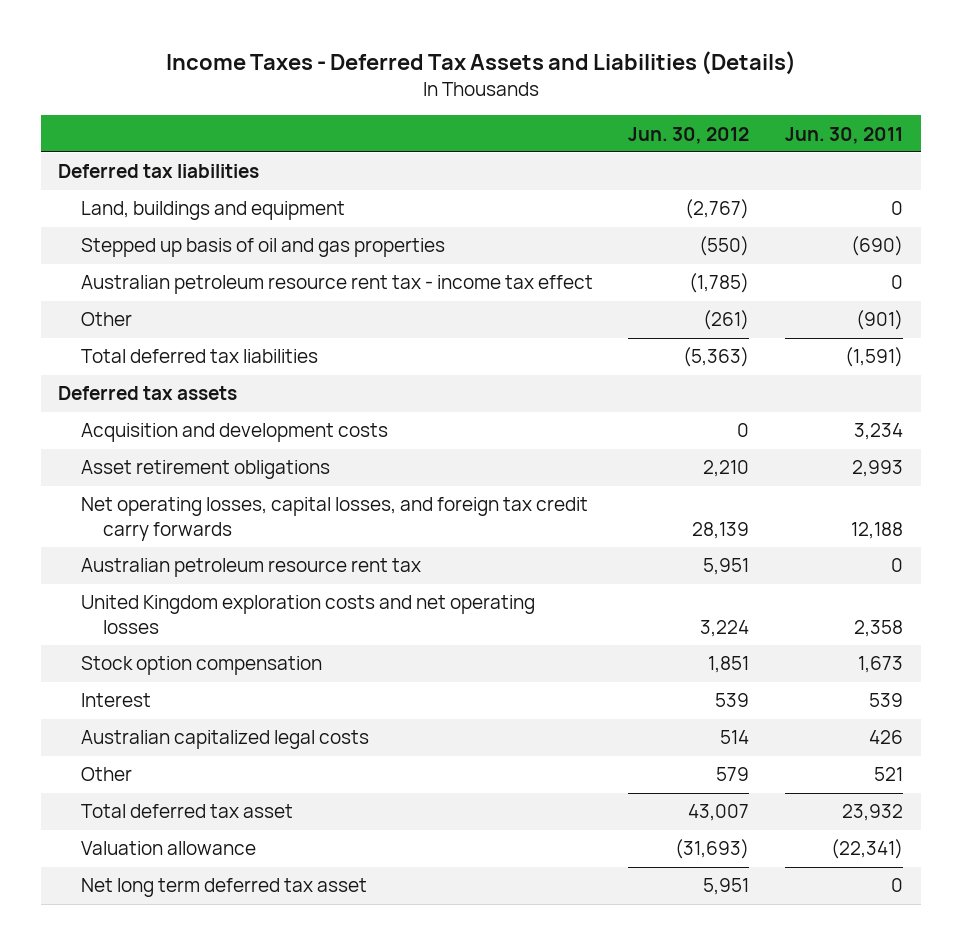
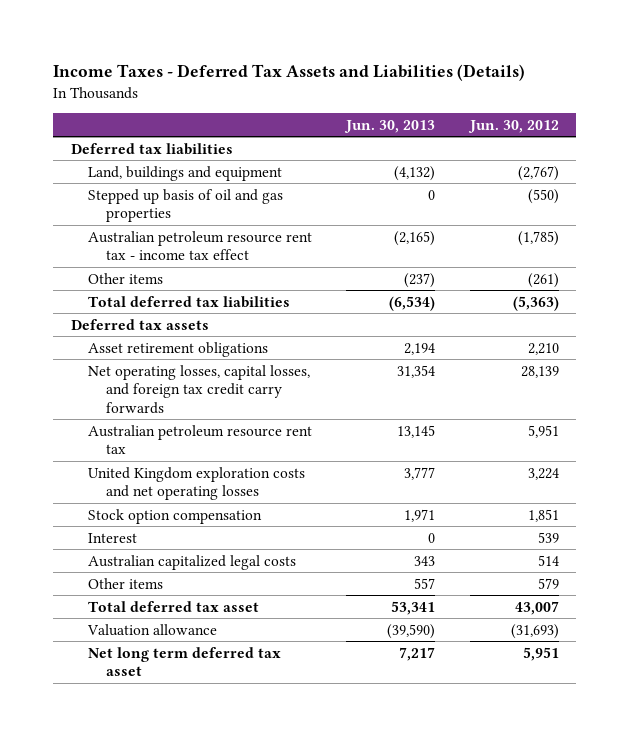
[784,126,903,144] Jun. 30, 2011 -> none
none -> [344,119,436,133] Jun. 30, 2013
[80,312,132,327] Other -> [88,272,164,284] Other items
[80,423,388,443] Acquisition and development costs -> none
[80,767,132,782] Other -> [88,577,164,589] Other items

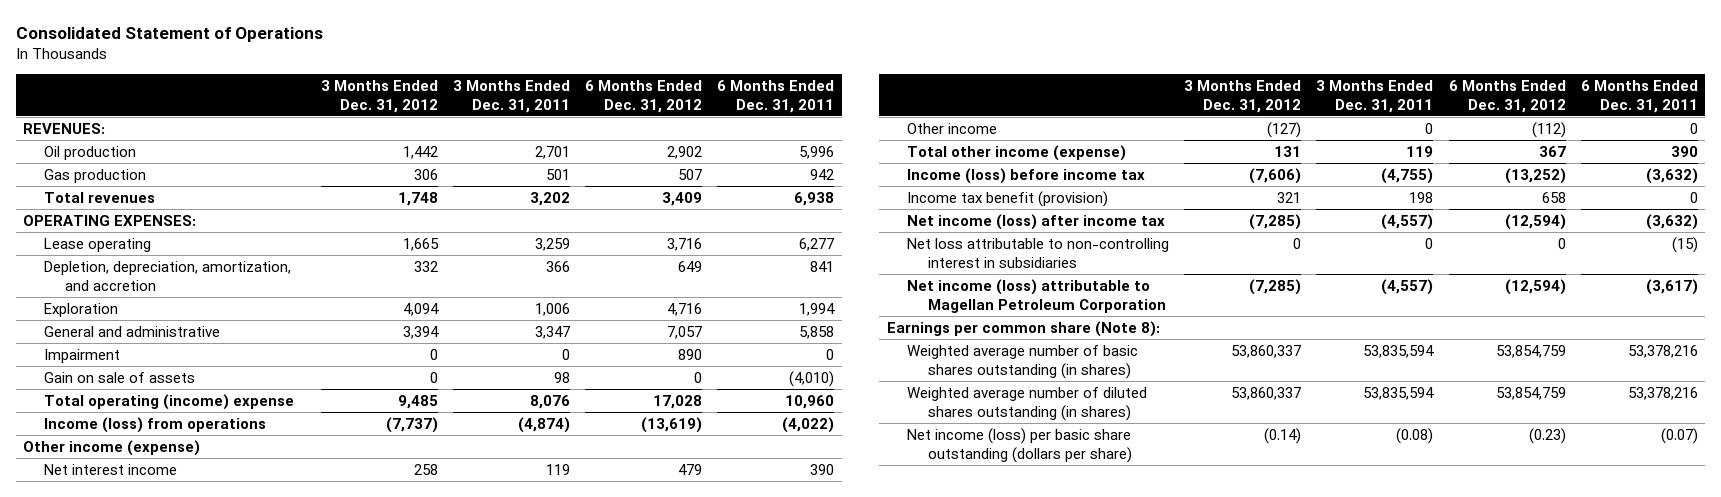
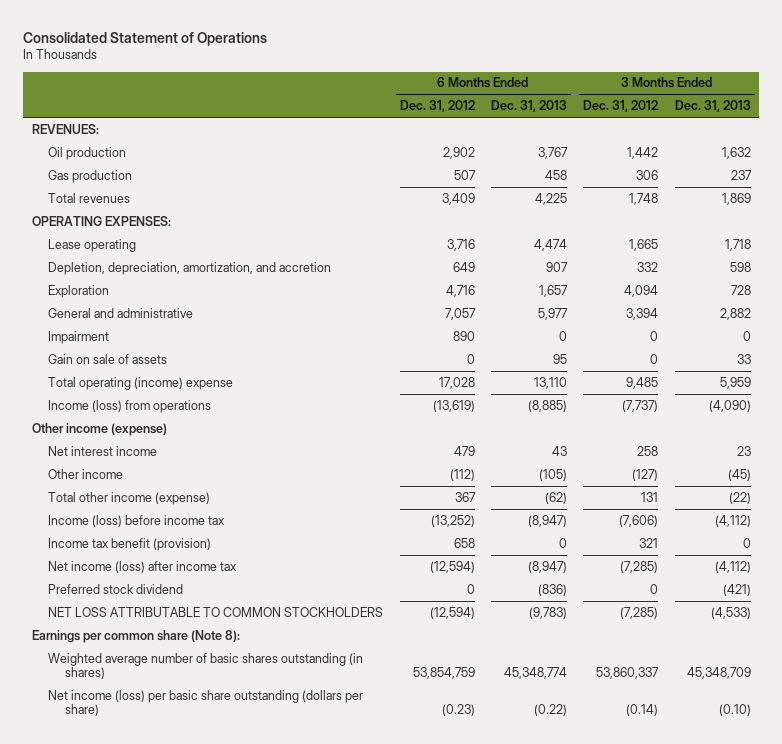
[453,79,571,113] 3 Months Ended Dec. 31, 2011 -> none
[717,79,835,113] 6 Months Ended Dec. 31, 2011 -> none
none -> [490,100,567,113] Dec. 31, 2013
none -> [674,100,751,113] Dec. 31, 2013
[907,237,1170,268] Net loss attributable to non-controlling interest in subsidiaries -> none
none -> [48,583,184,594] Preferred stock dividend
[907,278,1167,313] Net income (loss) attributable to Magellan Petroleum Corporation -> [48,606,384,617] NET LOSS ATTRIBUTABLE TO COMMON STOCKHOLDERS
[907,386,1148,421] Weighted average number of diluted shares outstanding (in shares) -> none

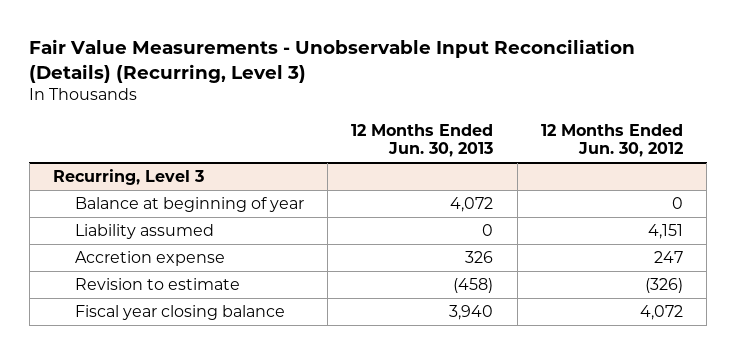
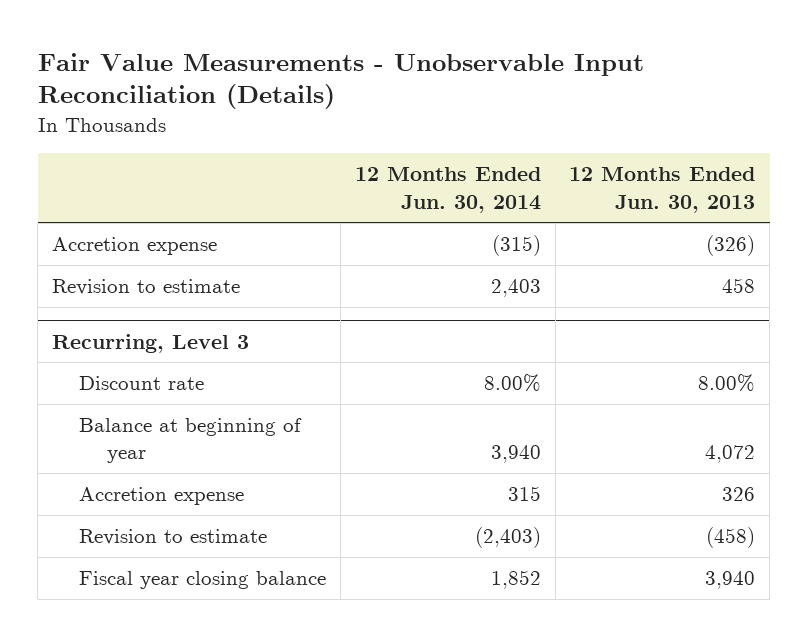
[29,38,636,83] Fair Value Measurements - Unobservable Input Reconciliation (Details) (Recurring, Level 3) -> [37,52,644,110] Fair Value Measurements - Unobservable Input Reconciliation (Details)
[540,123,683,158] 12 Months Ended Jun. 30, 2012 -> none
none -> [354,167,541,213] 12 Months Ended Jun. 30, 2014
none -> [51,237,217,256] Accretion expense
none -> [51,279,240,296] Revision to estimate
none -> [79,376,205,391] Discount rate
[75,224,215,240] Liability assumed -> none

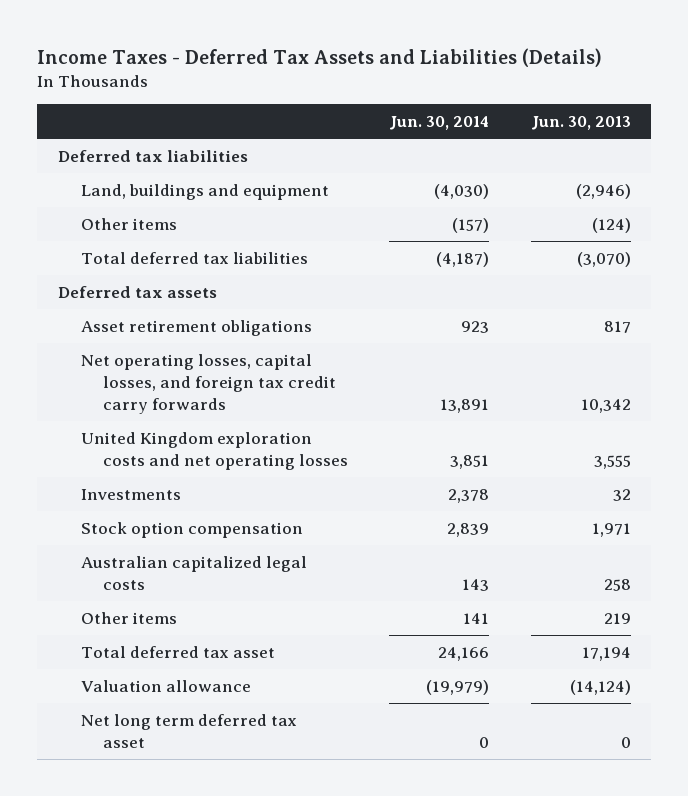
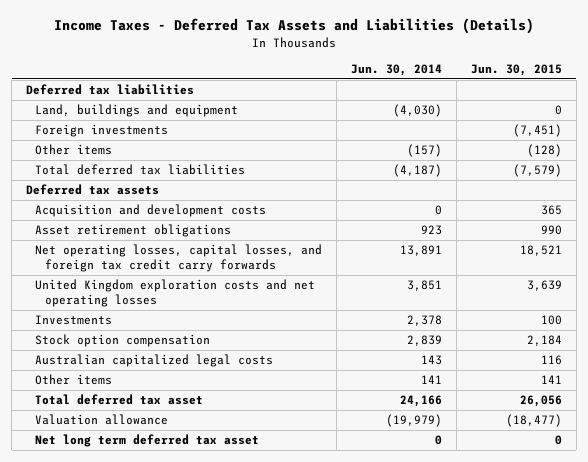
[530,115,631,130] Jun. 30, 2013 -> none
none -> [470,63,562,76] Jun. 30, 2015
none -> [35,124,169,138] Foreign investments
none -> [35,204,267,218] Acquisition and development costs

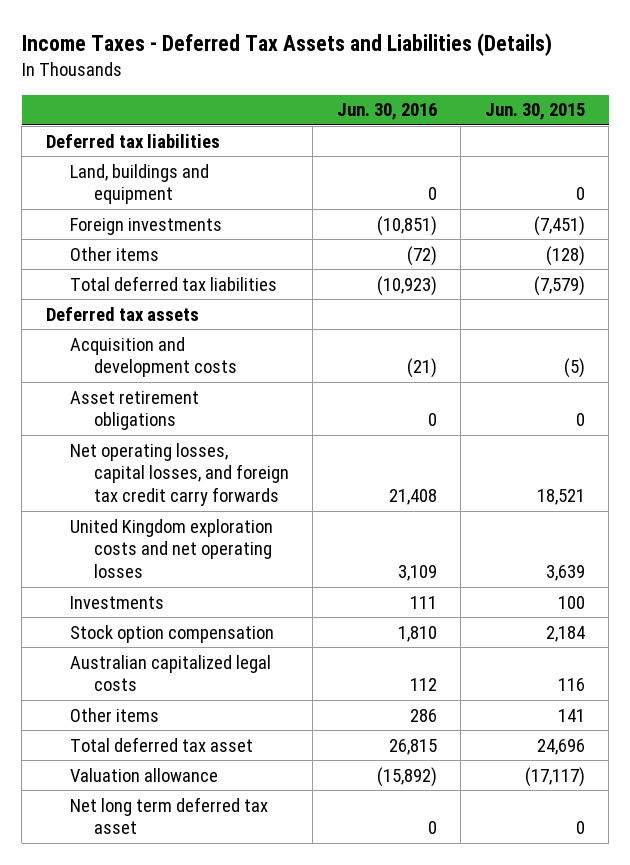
[351,63,443,76] Jun. 30, 2014 -> none
none -> [336,103,437,121] Jun. 30, 2016
[540,205,562,216] 365 -> [563,358,585,379] (5)
[540,225,562,236] 990 -> [575,413,585,427] 0
[519,395,562,408] 26,056 -> [536,738,585,755] 24,696
[505,414,562,428] (18,477) -> [524,766,585,787] (17,117)

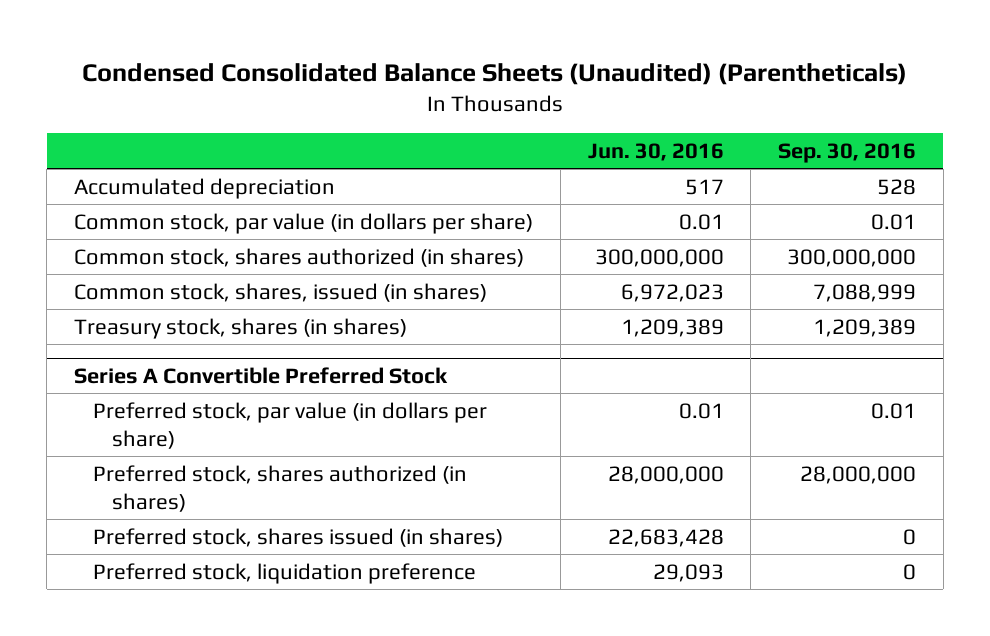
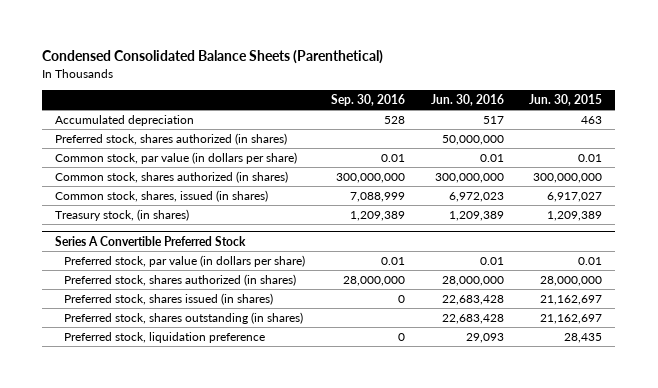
[82,62,908,85] Condensed Consolidated Balance Sheets (Unaudited) (Parentheticals) -> [42,50,384,65] Condensed Consolidated Balance Sheets (Parenthetical)
none -> [529,93,603,106] Jun. 30, 2015
none -> [55,132,288,145] Preferred stock, shares authorized (in shares)
[73,317,407,339] Treasury stock, shares (in shares) -> [55,208,190,221] Treasury stock, (in shares)
none -> [64,311,304,324] Preferred stock, shares outstanding (in shares)

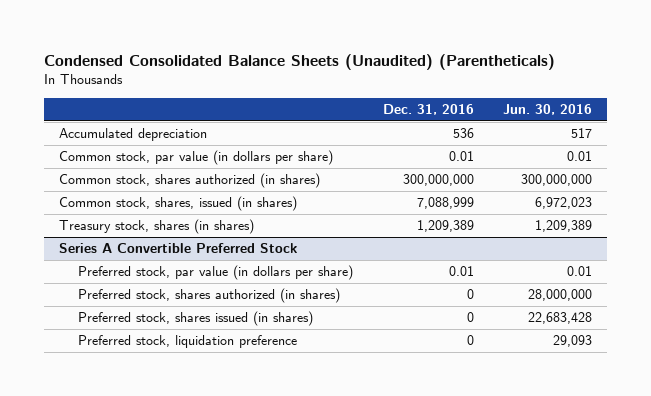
[42,50,384,65] Condensed Consolidated Balance Sheets (Parenthetical) -> [44,53,556,70] Condensed Consolidated Balance Sheets (Unaudited) (Parentheticals)
[330,93,405,106] Sep. 30, 2016 -> none
[529,93,603,106] Jun. 30, 2015 -> none
none -> [382,104,474,116] Dec. 31, 2016
[55,132,288,145] Preferred stock, shares authorized (in shares) -> none
[55,208,190,221] Treasury stock, (in shares) -> [58,219,254,235] Treasury stock, shares (in shares)
[64,311,304,324] Preferred stock, shares outstanding (in shares) -> none

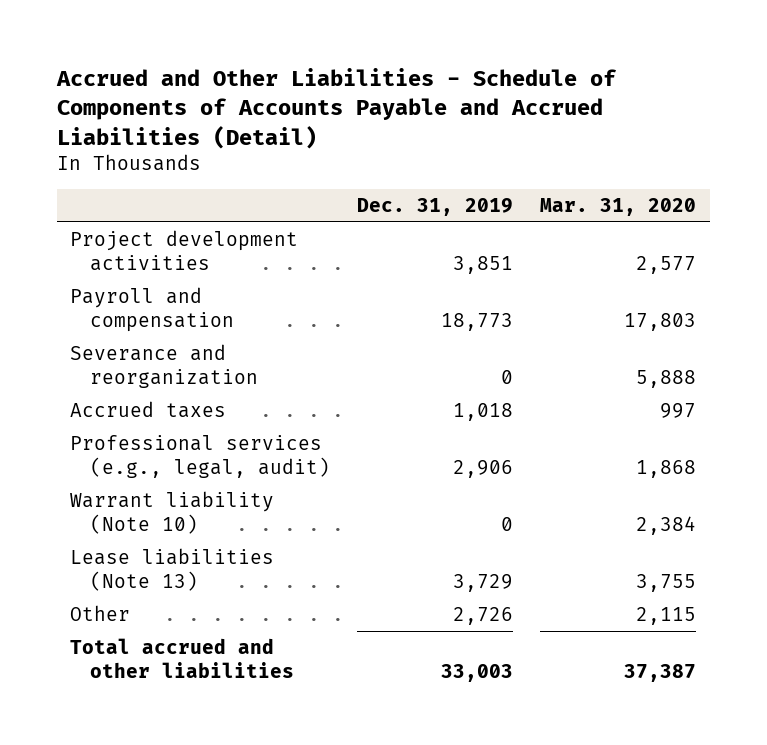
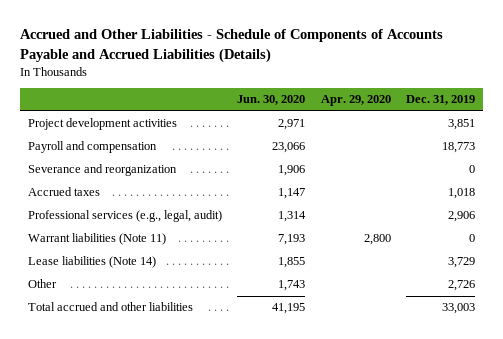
[55,68,617,149] Accrued and Other Liabilities - Schedule of Components of Accounts Payable and Accrued Liabilities (Detail) -> [19,29,443,63] Accrued and Other Liabilities - Schedule of Components of Accounts Payable and Accrued Liabilities (Details)
[540,197,697,216] Mar. 31, 2020 -> none
none -> [237,95,306,106] Jun. 30, 2020
none -> [320,95,391,107] Apr. 29, 2020
[70,490,275,535] Warrant liability (Note 10) -> [27,233,166,246] Warrant liabilities (Note 11)
[70,547,275,592] Lease liabilities (Note 13) -> [27,256,156,269] Lease liabilities (Note 14)

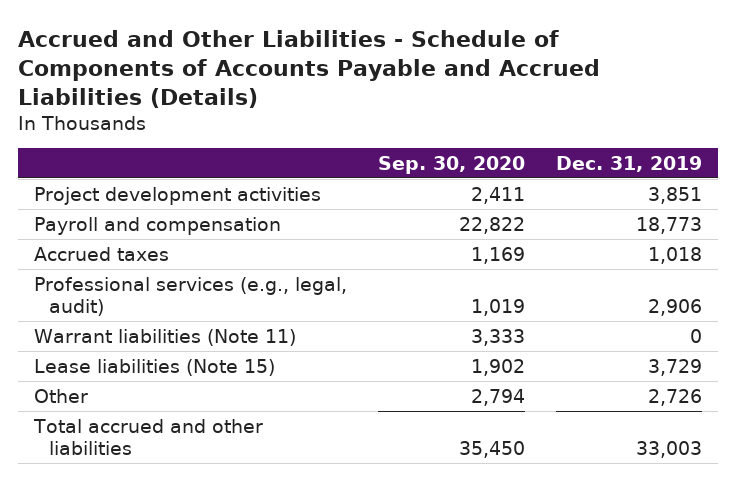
[237,95,306,106] Jun. 30, 2020 -> none
[320,95,391,107] Apr. 29, 2020 -> none
none -> [378,155,526,174] Sep. 30, 2020
[27,164,177,177] Severance and reorganization -> none
[27,256,156,269] Lease liabilities (Note 14) -> [34,358,276,376] Lease liabilities (Note 15)

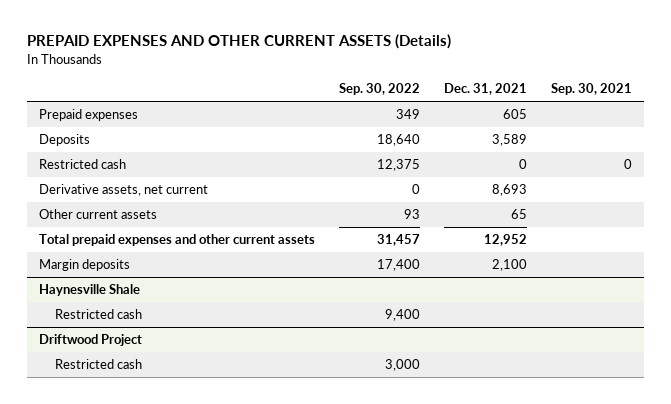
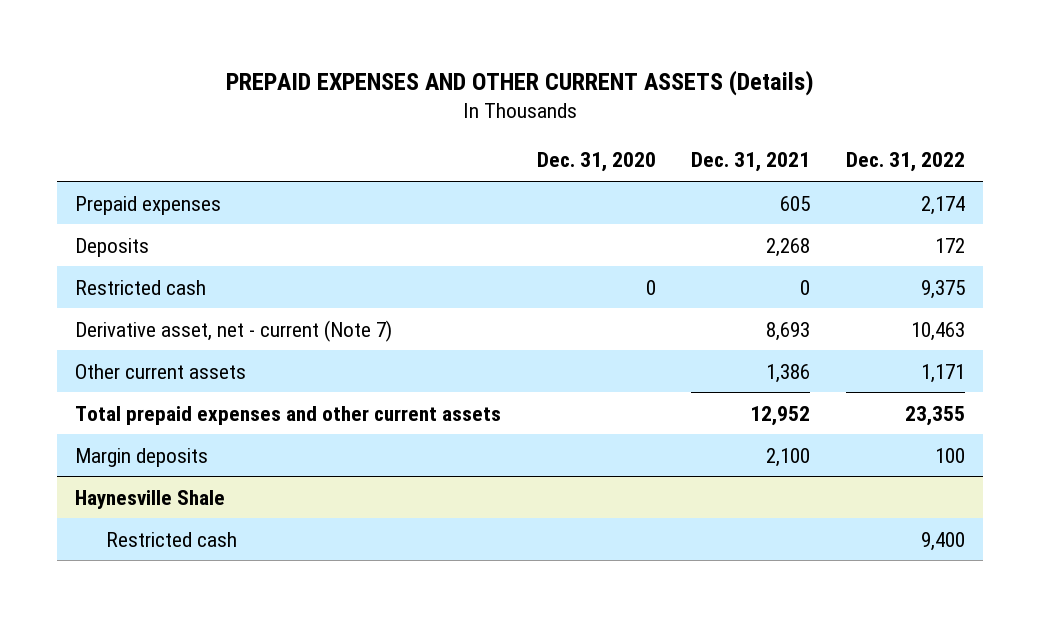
[338,83,420,96] Sep. 30, 2022 -> none
[551,83,633,96] Sep. 30, 2021 -> none
none -> [536,152,656,173] Dec. 31, 2020
none -> [845,152,965,173] Dec. 31, 2022
[492,133,528,146] 3,589 -> [766,237,811,257] 2,268
[38,183,208,196] Derivative assets, net current -> [75,319,393,342] Derivative asset, net - current (Note 7)
[511,208,528,219] 65 -> [766,363,811,383] 1,386
[38,333,142,346] Driftwood Project -> none
[54,358,142,369] Restricted cash -> none

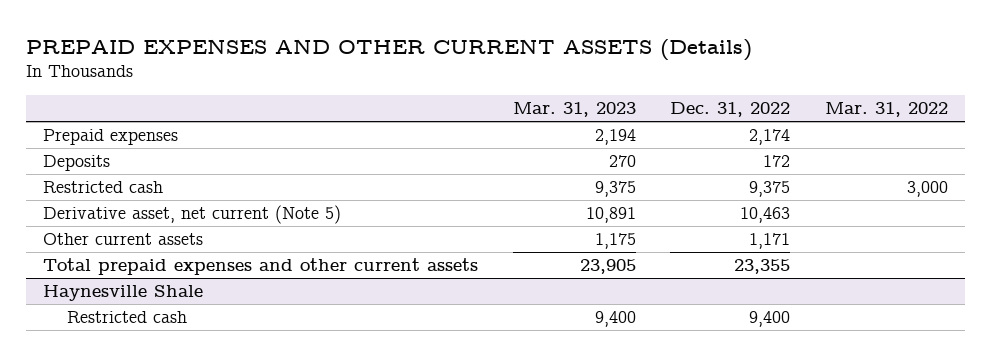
[536,152,656,173] Dec. 31, 2020 -> none
[691,152,811,173] Dec. 31, 2021 -> none
none -> [512,102,636,118] Mar. 31, 2023
none -> [824,102,948,118] Mar. 31, 2022
[75,319,393,342] Derivative asset, net - current (Note 7) -> [43,205,342,225] Derivative asset, net current (Note 5)
[75,447,209,467] Margin deposits -> none

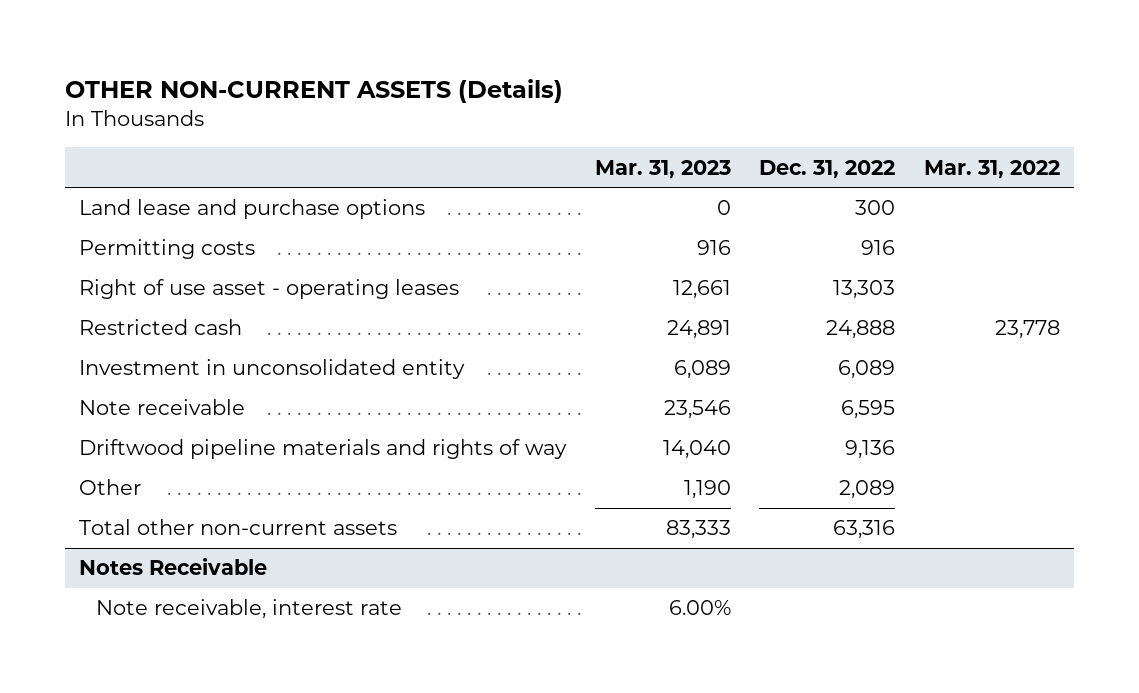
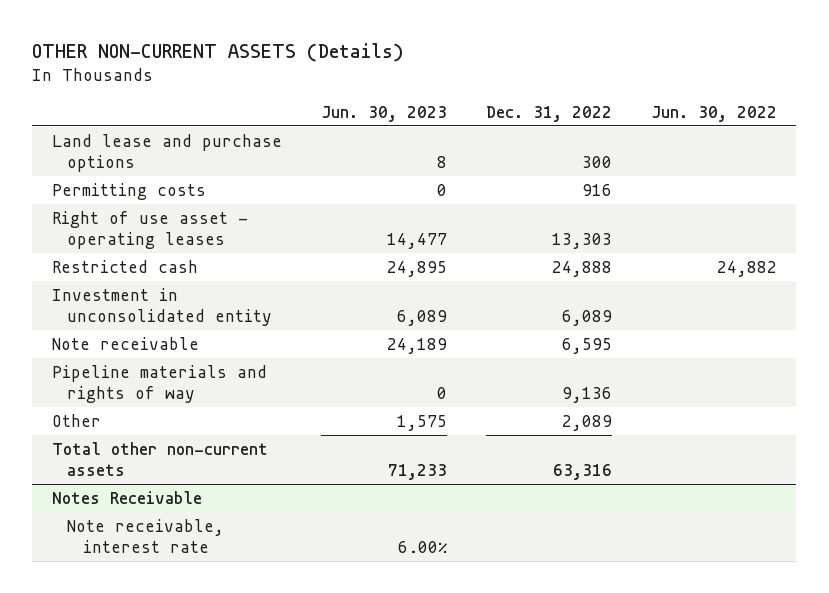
[594,159,731,179] Mar. 31, 2023 -> none
[923,159,1060,179] Mar. 31, 2022 -> none
none -> [320,105,447,122] Jun. 30, 2023
none -> [650,105,777,122] Jun. 30, 2022
[79,439,568,460] Driftwood pipeline materials and rights of way -> [51,364,267,404] Pipeline materials and rights of way

